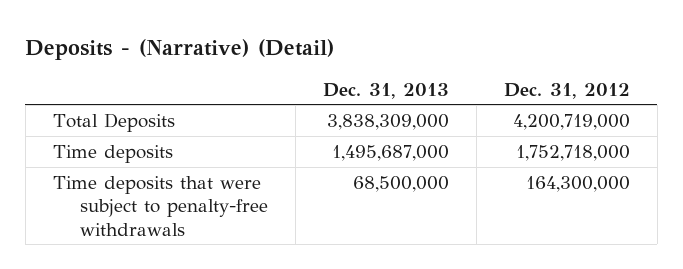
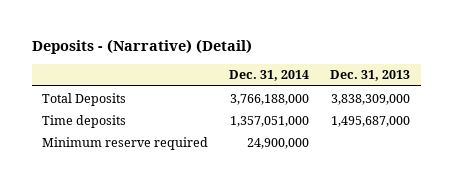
[503,82,630,99] Dec. 31, 2012 -> none
none -> [229,70,310,82] Dec. 31, 2014
[52,175,268,236] Time deposits that were subject to penalty-free withdrawals -> none
none -> [42,136,209,150] Minimum reserve required

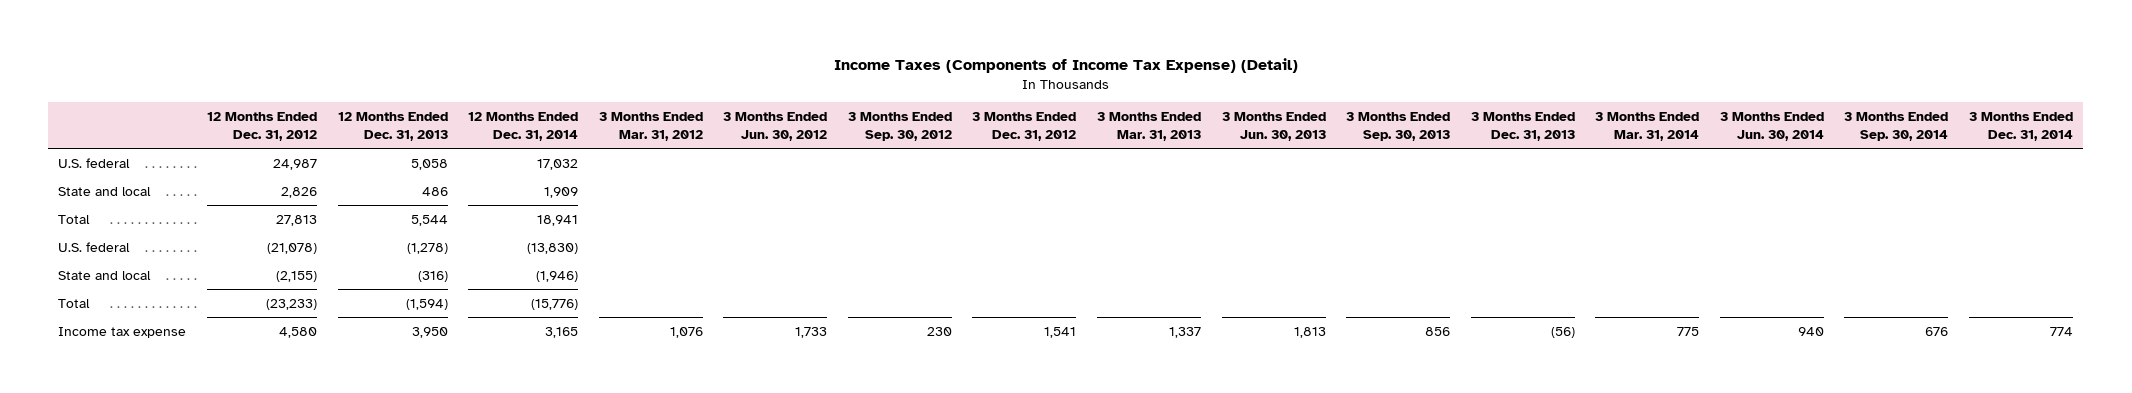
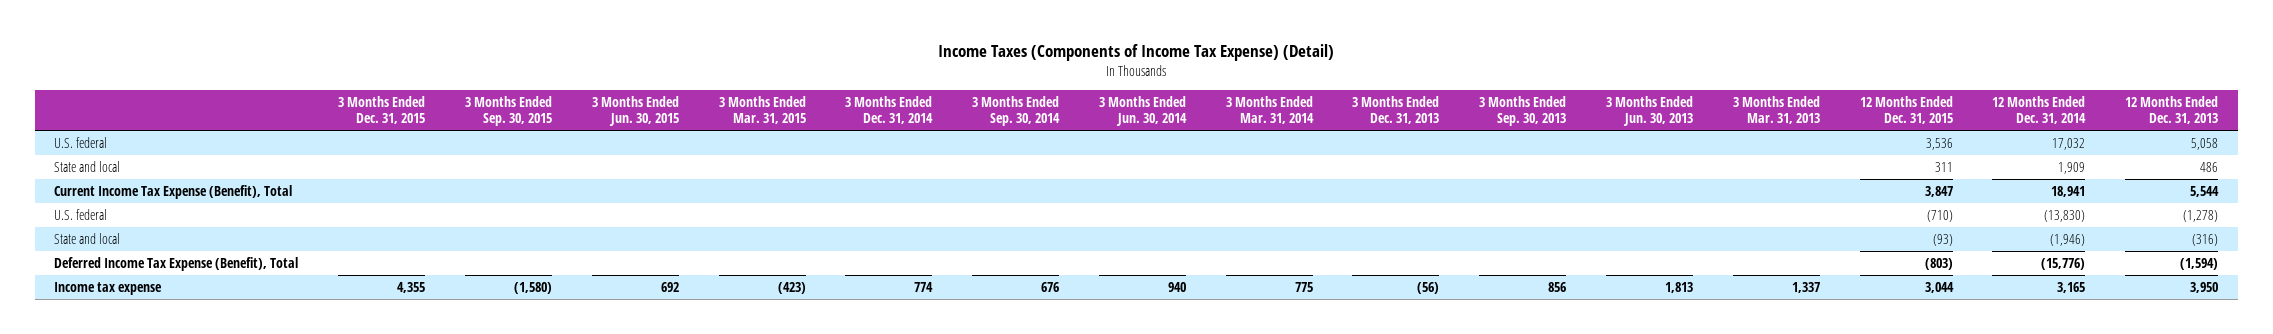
[207,112,318,141] 12 Months Ended Dec. 31, 2012 -> none
[598,112,703,141] 3 Months Ended Mar. 31, 2012 -> none
[723,112,828,141] 3 Months Ended Jun. 30, 2012 -> none
[847,112,952,141] 3 Months Ended Sep. 30, 2012 -> none
[972,112,1077,141] 3 Months Ended Dec. 31, 2012 -> none
none -> [338,95,426,125] 3 Months Ended Dec. 31, 2015
none -> [464,95,552,127] 3 Months Ended Sep. 30, 2015
none -> [591,95,679,127] 3 Months Ended Jun. 30, 2015
none -> [718,95,806,125] 3 Months Ended Mar. 31, 2015
none -> [1859,95,1953,125] 12 Months Ended Dec. 31, 2015
[58,214,91,224] Total -> [54,184,293,199] Current Income Tax Expense (Benefit), Total
[58,298,91,308] Total -> [54,256,299,271] Deferred Income Tax Expense (Benefit), Total

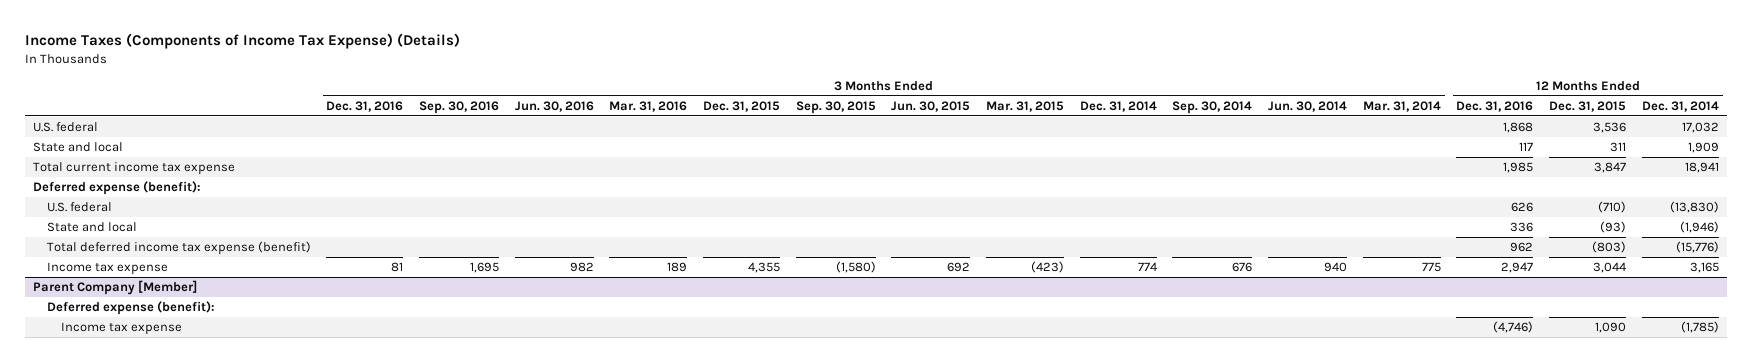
[938,43,1335,61] Income Taxes (Components of Income Tax Expense) (Detail) -> [24,33,460,50] Income Taxes (Components of Income Tax Expense) (Details)
[1352,95,1440,125] 3 Months Ended Dec. 31, 2013 -> none
[1479,95,1567,127] 3 Months Ended Sep. 30, 2013 -> none
[1606,95,1694,127] 3 Months Ended Jun. 30, 2013 -> none
[1732,95,1820,125] 3 Months Ended Mar. 31, 2013 -> none
[2125,95,2219,125] 12 Months Ended Dec. 31, 2013 -> none
none -> [326,100,404,112] Dec. 31, 2016
none -> [419,100,500,114] Sep. 30, 2016
none -> [514,100,594,112] Jun. 30, 2016
none -> [609,100,688,112] Mar. 31, 2016
none -> [1456,100,1534,112] Dec. 31, 2016
[54,184,293,199] Current Income Tax Expense (Benefit), Total -> [32,162,235,176] Total current income tax expense
none -> [32,181,201,196] Deferred expense (benefit):
[54,256,299,271] Deferred Income Tax Expense (Benefit), Total -> [46,241,311,256] Total deferred income tax expense (benefit)
none -> [32,280,197,296] Parent Company [Member]
none -> [46,301,215,316] Deferred expense (benefit):
none -> [60,322,182,336] Income tax expense

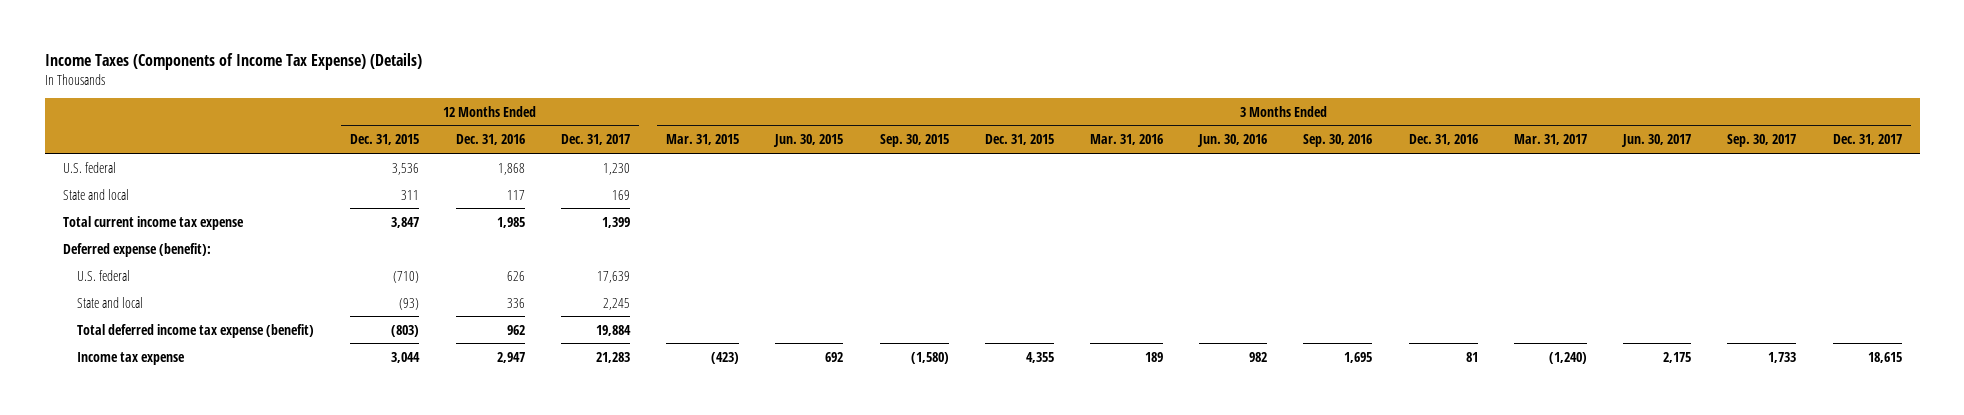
[1079,100,1157,112] Dec. 31, 2014 -> none
[1172,100,1253,114] Sep. 30, 2014 -> none
[1268,100,1348,112] Jun. 30, 2014 -> none
[1362,100,1441,112] Mar. 31, 2014 -> none
[1641,100,1719,112] Dec. 31, 2014 -> none
none -> [560,134,630,146] Dec. 31, 2017
none -> [1513,134,1587,146] Mar. 31, 2017
none -> [1621,134,1692,148] Jun. 30, 2017
none -> [1727,134,1797,148] Sep. 30, 2017
none -> [1832,134,1902,146] Dec. 31, 2017
[32,280,197,296] Parent Company [Member] -> none
[46,301,215,316] Deferred expense (benefit): -> none
[60,322,182,336] Income tax expense -> none

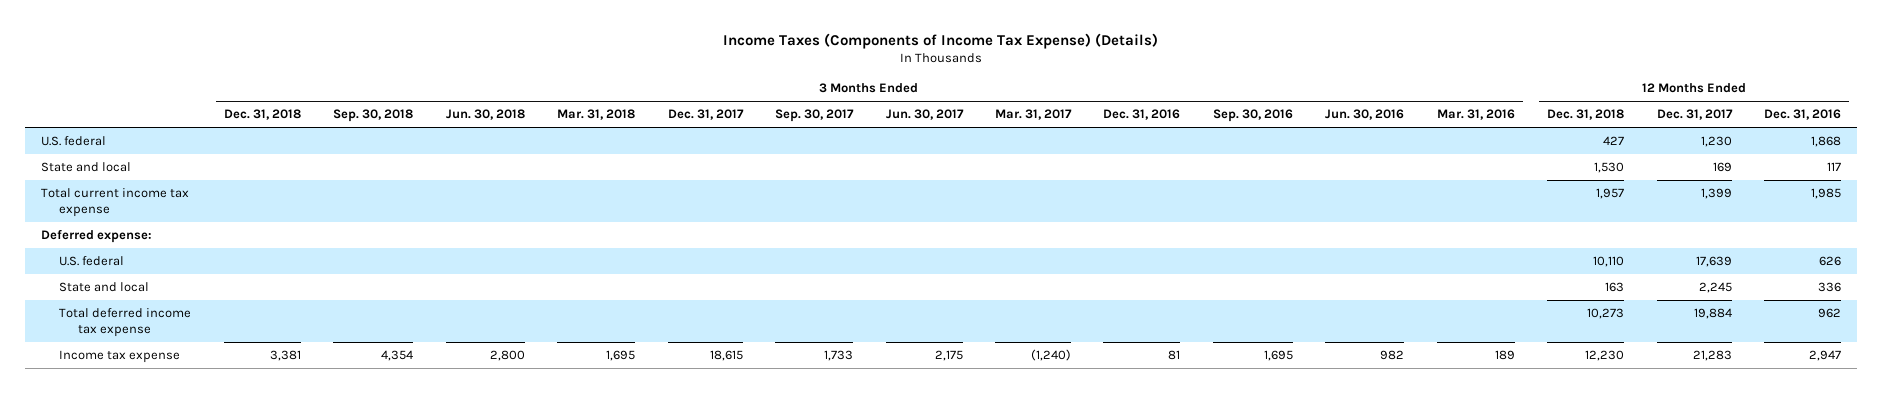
[350,134,420,146] Dec. 31, 2015 -> none
[666,134,740,146] Mar. 31, 2015 -> none
[773,134,844,148] Jun. 30, 2015 -> none
[879,134,949,148] Sep. 30, 2015 -> none
[984,134,1054,146] Dec. 31, 2015 -> none
none -> [223,109,301,121] Dec. 31, 2018
none -> [333,109,414,123] Sep. 30, 2018
none -> [445,109,525,121] Jun. 30, 2018
none -> [557,109,636,121] Mar. 31, 2018
none -> [1547,109,1625,121] Dec. 31, 2018
[62,242,211,257] Deferred expense (benefit): -> [41,229,153,244] Deferred expense:
[77,323,315,338] Total deferred income tax expense (benefit) -> [59,308,192,338] Total deferred income tax expense

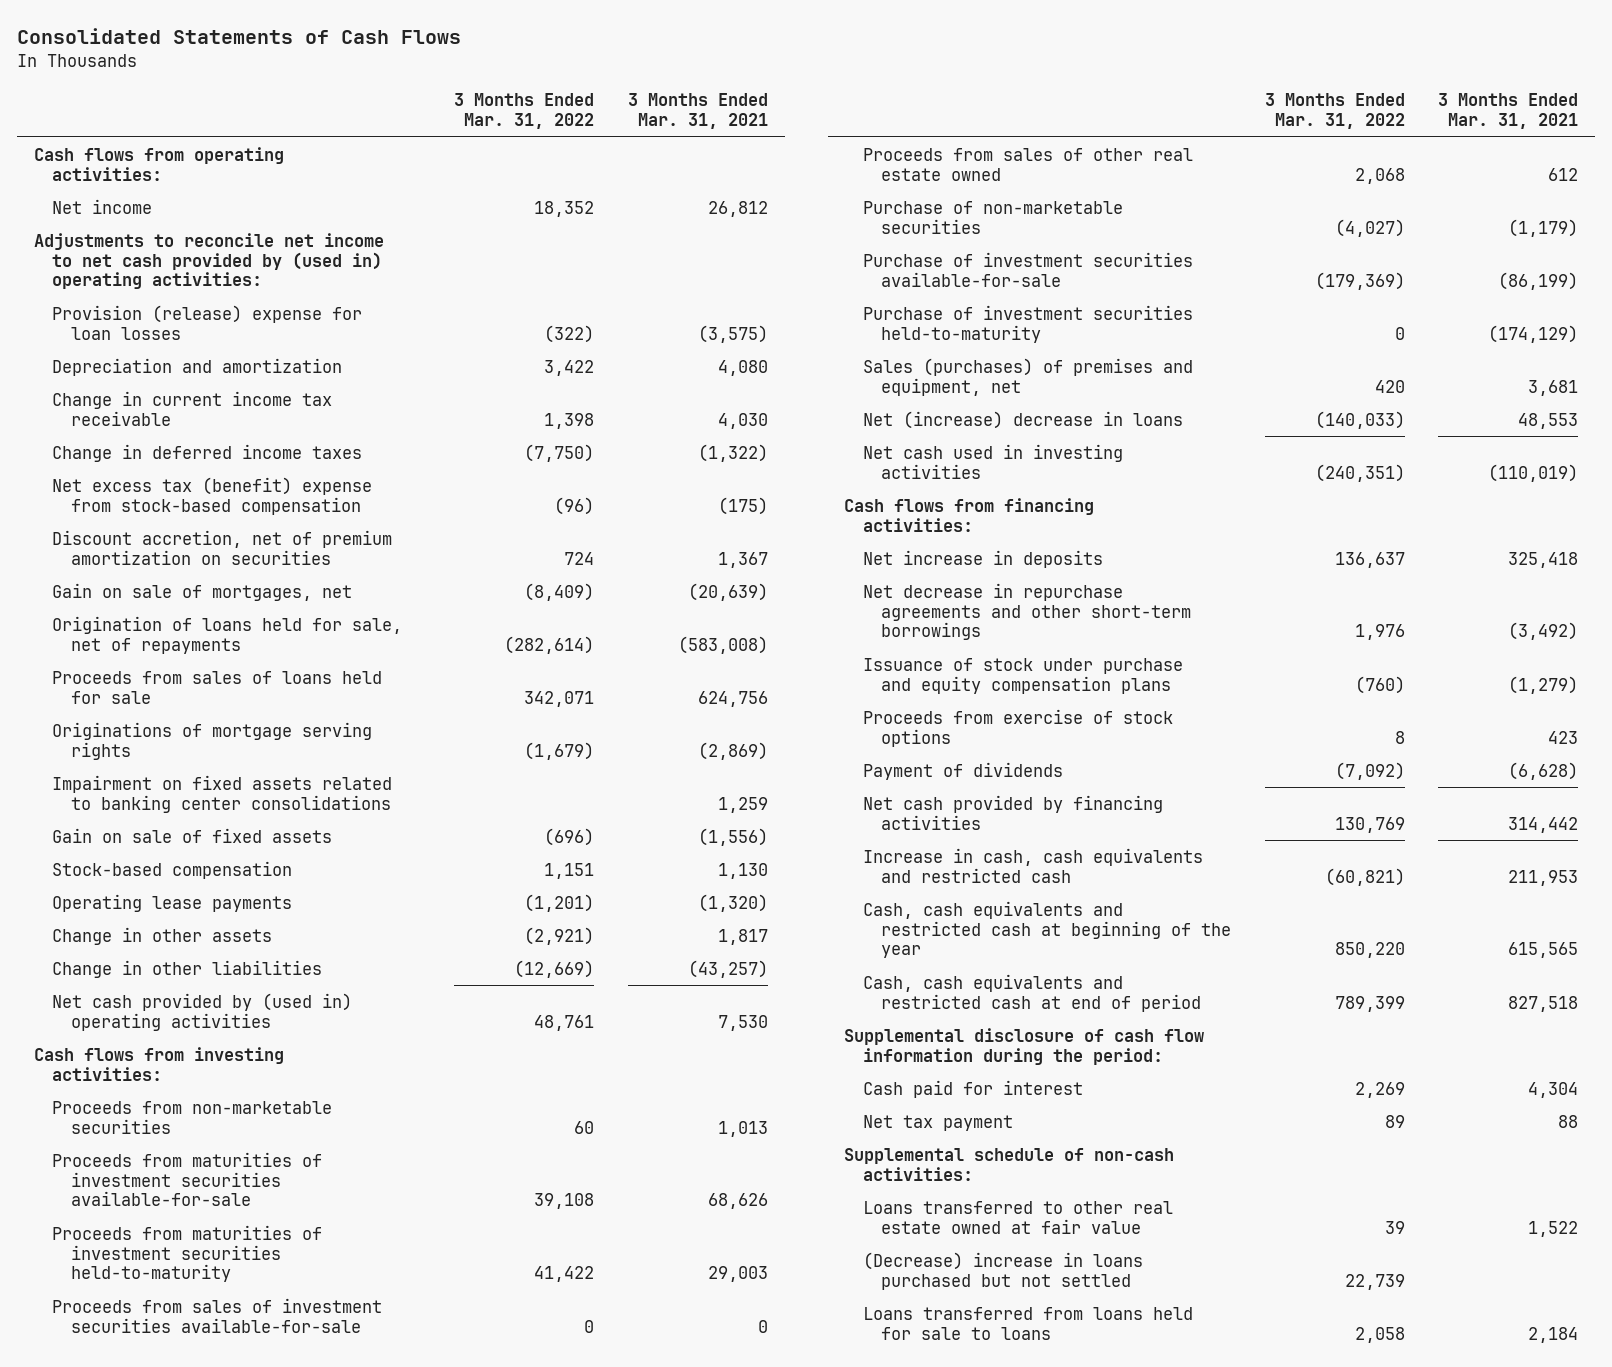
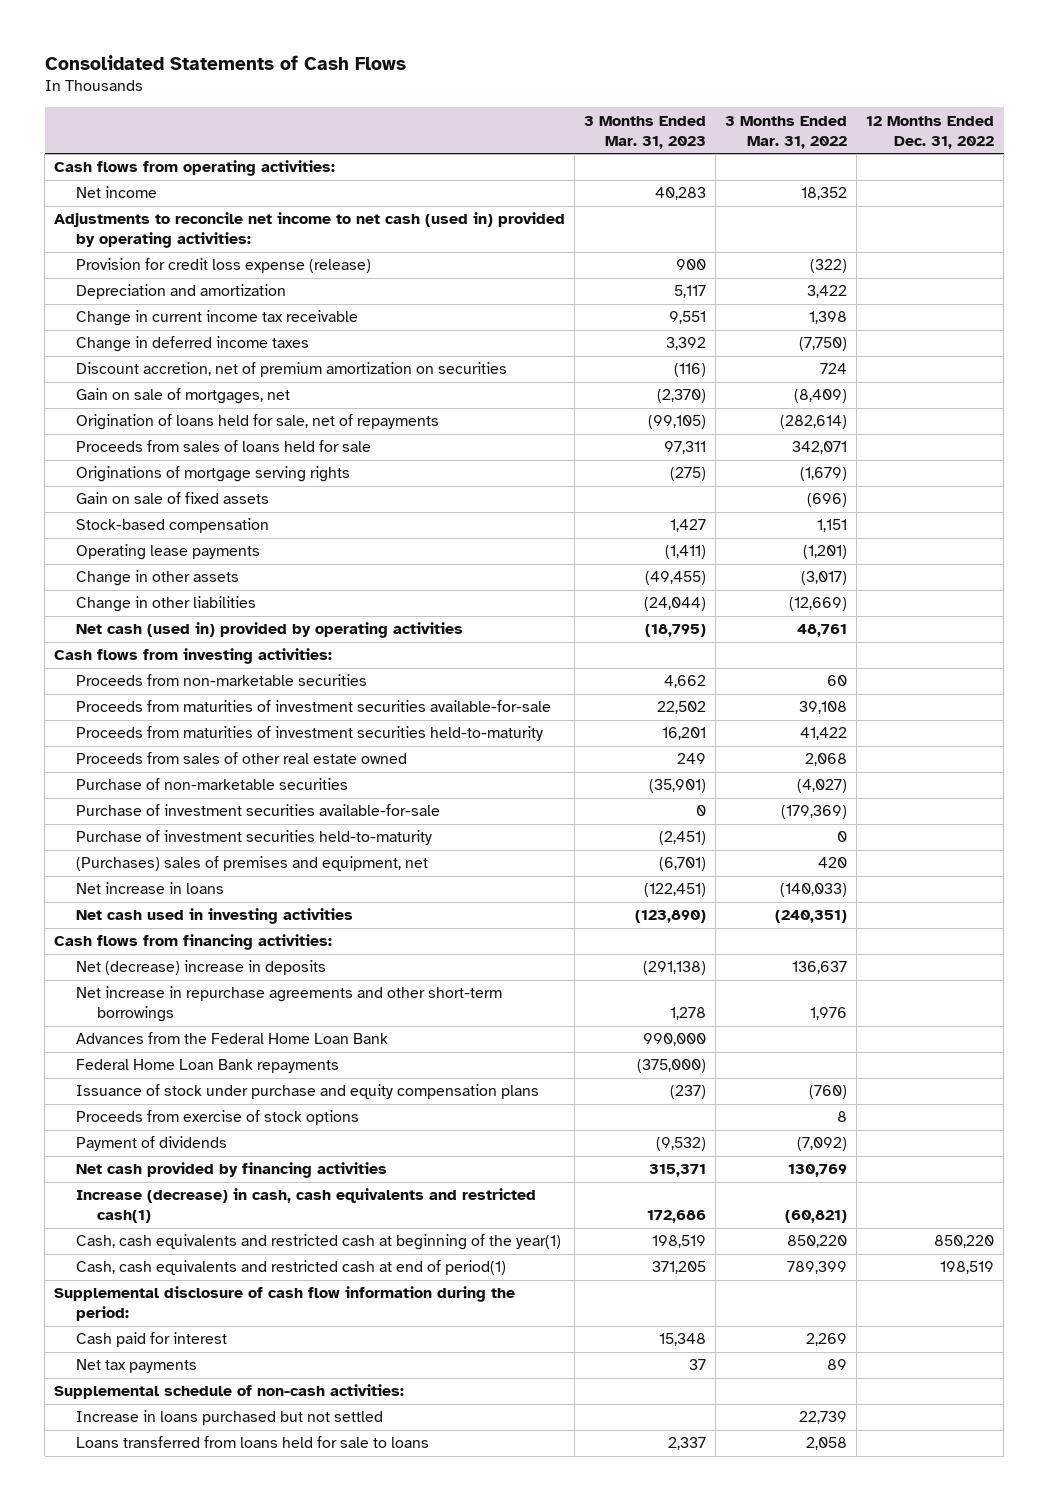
[628,93,769,130] 3 Months Ended Mar. 31, 2021 -> none
none -> [584,115,707,149] 3 Months Ended Mar. 31, 2023
none -> [866,115,995,149] 12 Months Ended Dec. 31, 2022
[33,232,384,290] Adjustments to reconcile net income to net cash provided by (used in) operating activities: -> [54,212,566,249] Adjustments to reconcile net income to net cash (used in) provided by operating activities:
[52,304,363,340] Provision (release) expense for loan losses -> [75,258,371,274] Provision for credit loss expense (release)
[52,476,373,515] Net excess tax (benefit) expense from stock-based compensation -> none
[52,774,393,813] Impairment on fixed assets related to banking center consolidations -> none
[524,926,595,945] (2,921) -> [801,571,848,586] (3,017)
[52,992,353,1031] Net cash provided by (used in) operating activities -> [75,622,463,639] Net cash (used in) provided by operating activities
[52,1297,383,1333] Proceeds from sales of investment securities available-for-sale -> none
[862,357,1193,396] Sales (purchases) of premises and equipment, net -> [75,856,428,872] (Purchases) sales of premises and equipment, net
[862,410,1183,429] Net (increase) decrease in loans -> [75,882,224,895] Net increase in loans
[862,549,1103,568] Net increase in deposits -> [75,960,326,976] Net (decrease) increase in deposits
[862,582,1192,641] Net decrease in repurchase agreements and other short-term borrowings -> [75,986,502,1023] Net increase in repurchase agreements and other short-term borrowings
none -> [75,1032,388,1045] Advances from the Federal Home Loan Bank
none -> [75,1059,339,1074] Federal Home Loan Bank repayments
[862,847,1203,883] Increase in cash, cash equivalents and restricted cash -> [75,1188,536,1224] Increase (decrease) in cash, cash equivalents and restricted cash(1)
[862,900,1232,959] Cash, cash equivalents and restricted cash at beginning of the year -> [75,1234,561,1251] Cash, cash equivalents and restricted cash at beginning of the year(1)
[862,973,1202,1012] Cash, cash equivalents and restricted cash at end of period -> [75,1260,506,1276] Cash, cash equivalents and restricted cash at end of period(1)
[862,1114,1013,1131] Net tax payment -> [75,1359,197,1374] Net tax payments
[862,1200,1173,1234] Loans transferred to other real estate owned at fair value -> none
[862,1251,1143,1290] (Decrease) increase in loans purchased but not settled -> [75,1410,383,1426] Increase in loans purchased but not settled

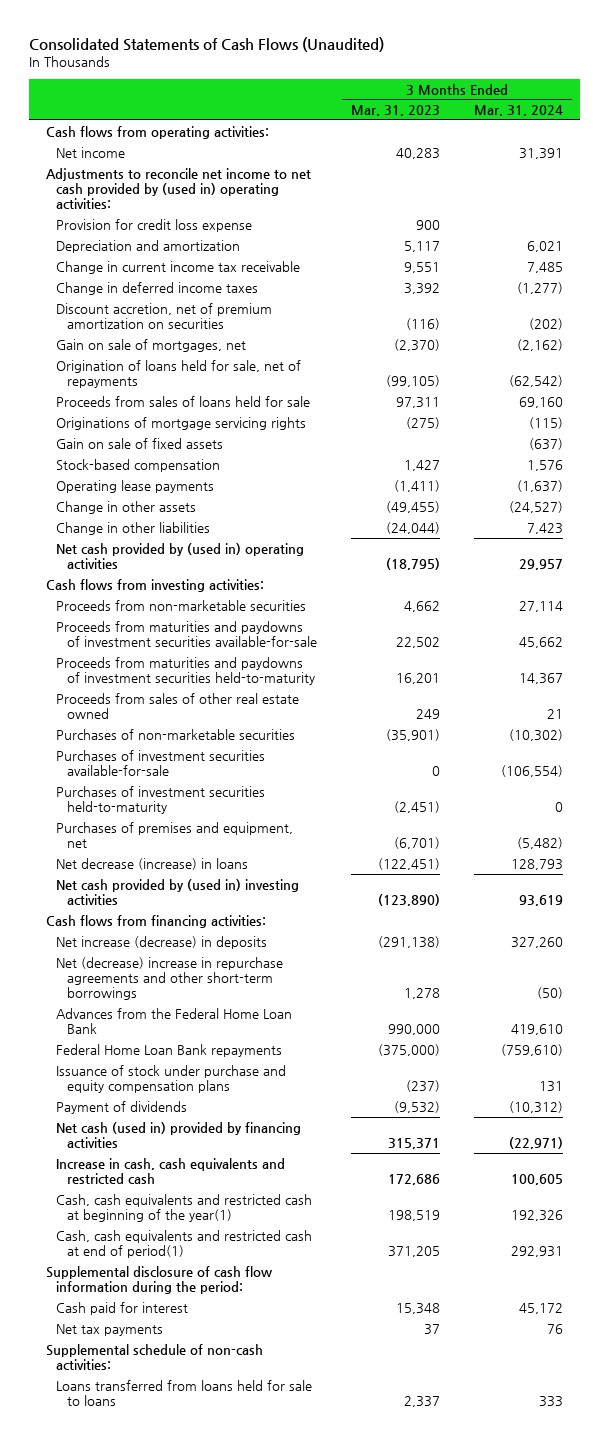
[44,54,406,70] Consolidated Statements of Cash Flows -> [28,36,384,52] Consolidated Statements of Cash Flows (Unaudited)
[725,115,848,149] 3 Months Ended Mar. 31, 2022 -> none
[866,115,995,149] 12 Months Ended Dec. 31, 2022 -> none
none -> [474,105,564,117] Mar. 31, 2024
[54,212,566,249] Adjustments to reconcile net income to net cash (used in) provided by operating activities: -> [45,167,311,210] Adjustments to reconcile net income to net cash provided by (used in) operating activities:
[75,258,371,274] Provision for credit loss expense (release) -> [56,218,253,232] Provision for credit loss expense
[75,466,350,483] Originations of mortgage serving rights -> [56,416,307,430] Originations of mortgage servicing rights
[75,622,463,639] Net cash (used in) provided by operating activities -> [56,542,305,570] Net cash provided by (used in) operating activities
[75,700,551,713] Proceeds from maturities of investment securities available-for-sale -> [56,620,317,648] Proceeds from maturities and paydowns of investment securities available-for-sale
[75,726,543,742] Proceeds from maturities of investment securities held-to-maturity -> [56,656,315,686] Proceeds from maturities and paydowns of investment securities held-to-maturity
[75,778,348,791] Purchase of non-marketable securities -> [56,728,296,740] Purchases of non-marketable securities
[75,804,440,817] Purchase of investment securities available-for-sale -> [56,749,266,777] Purchases of investment securities available-for-sale
[75,830,432,846] Purchase of investment securities held-to-maturity -> [56,785,266,815] Purchases of investment securities held-to-maturity
[75,856,428,872] (Purchases) sales of premises and equipment, net -> [56,821,294,849] Purchases of premises and equipment, net
[75,882,224,895] Net increase in loans -> [56,857,249,870] Net decrease (increase) in loans
[75,908,353,925] Net cash used in investing activities -> [56,878,300,906] Net cash provided by (used in) investing activities
[75,960,326,976] Net (decrease) increase in deposits -> [56,935,268,949] Net increase (decrease) in deposits
[75,986,502,1023] Net increase in repurchase agreements and other short-term borrowings -> [56,956,284,1001] Net (decrease) increase in repurchase agreements and other short-term borrowings
[75,1110,359,1126] Proceeds from exercise of stock options -> none
[75,1162,387,1179] Net cash provided by financing activities -> [56,1121,302,1149] Net cash (used in) provided by financing activities
[75,1188,536,1224] Increase (decrease) in cash, cash equivalents and restricted cash(1) -> [56,1157,286,1185] Increase in cash, cash equivalents and restricted cash
[75,1410,383,1426] Increase in loans purchased but not settled -> none

